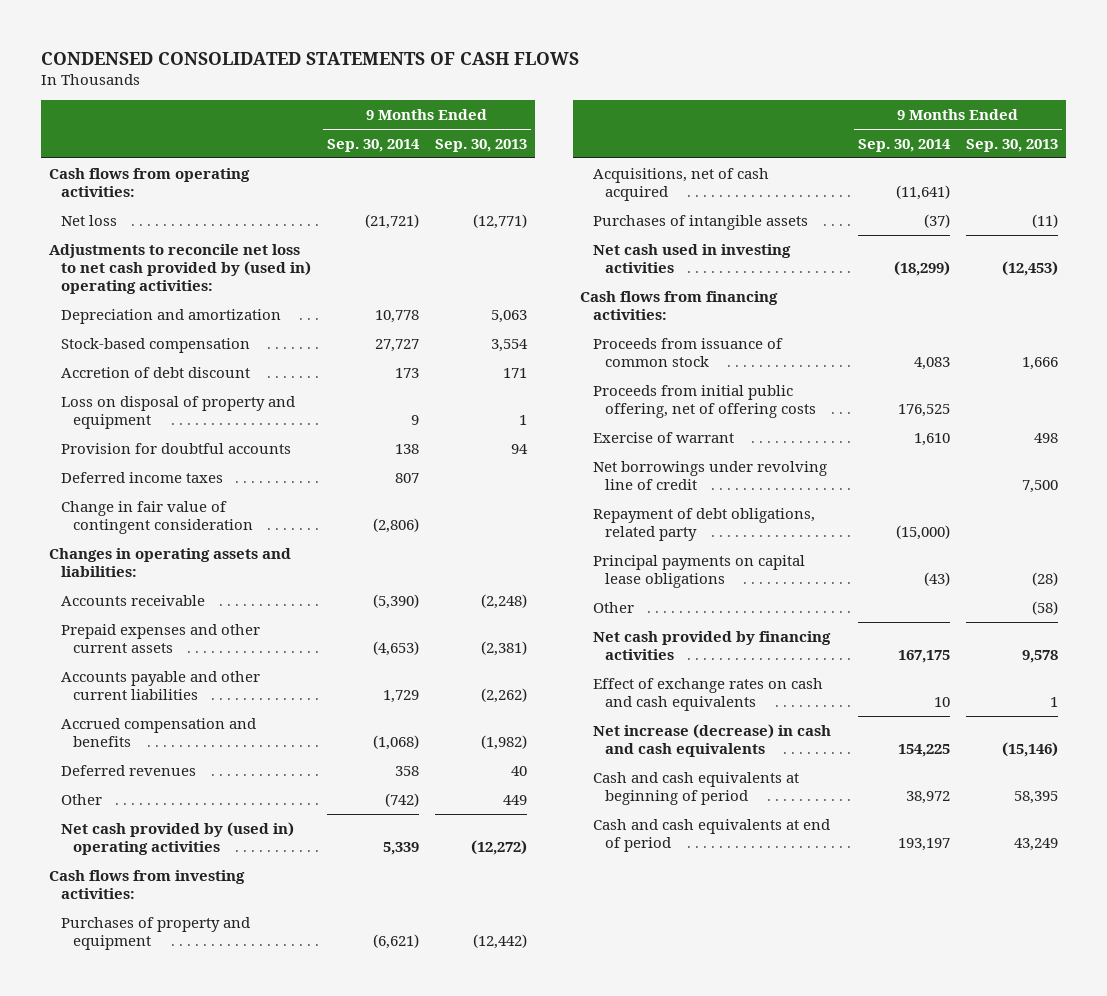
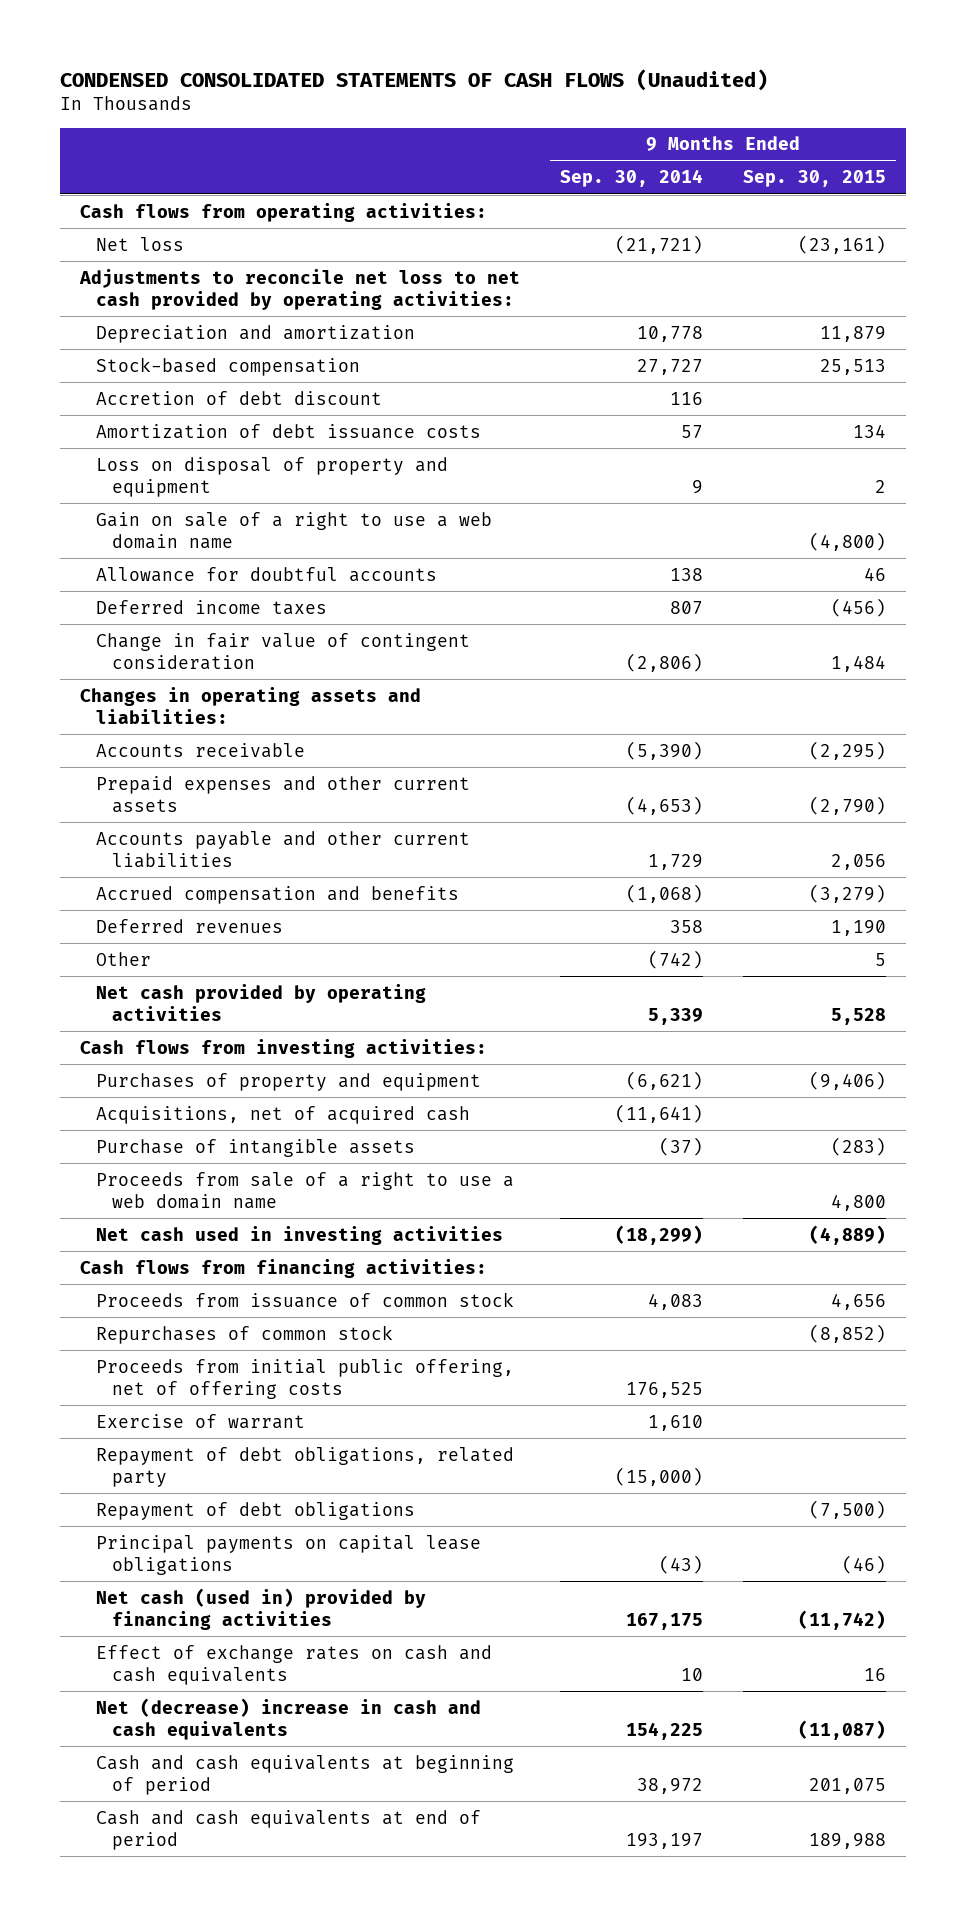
[41,51,580,65] CONDENSED CONSOLIDATED STATEMENTS OF CASH FLOWS -> [59,68,768,91] CONDENSED CONSOLIDATED STATEMENTS OF CASH FLOWS (Unaudited)
[434,139,527,153] Sep. 30, 2013 -> none
none -> [742,170,886,188] Sep. 30, 2015
[48,243,312,294] Adjustments to reconcile net loss to net cash provided by (used in) operating activities: -> [78,268,520,310] Adjustments to reconcile net loss to net cash provided by operating activities:
[394,367,419,378] 173 -> [669,391,703,405] 116
none -> [95,423,481,439] Amortization of debt issuance costs
none -> [95,511,492,549] Gain on sale of a right to use a web domain name
[61,442,292,454] Provision for doubtful accounts -> [95,566,437,582] Allowance for doubtful accounts
[61,821,295,855] Net cash provided by (used in) operating activities -> [95,983,426,1021] Net cash provided by operating activities
[592,167,769,201] Acquisitions, net of cash acquired -> [95,1105,470,1124] Acquisitions, net of acquired cash
[592,214,808,230] Purchases of intangible assets -> [95,1138,415,1157] Purchase of intangible assets
none -> [95,1171,514,1209] Proceeds from sale of a right to use a web domain name
none -> [95,1324,393,1344] Repurchases of common stock
[592,460,827,490] Net borrowings under revolving line of credit -> none
none -> [95,1501,415,1520] Repayment of debt obligations
[592,601,634,613] Other -> none
[592,630,831,660] Net cash provided by financing activities -> [95,1587,426,1630] Net cash (used in) provided by financing activities
[592,723,831,757] Net increase (decrease) in cash and cash equivalents -> [95,1697,481,1740] Net (decrease) increase in cash and cash equivalents

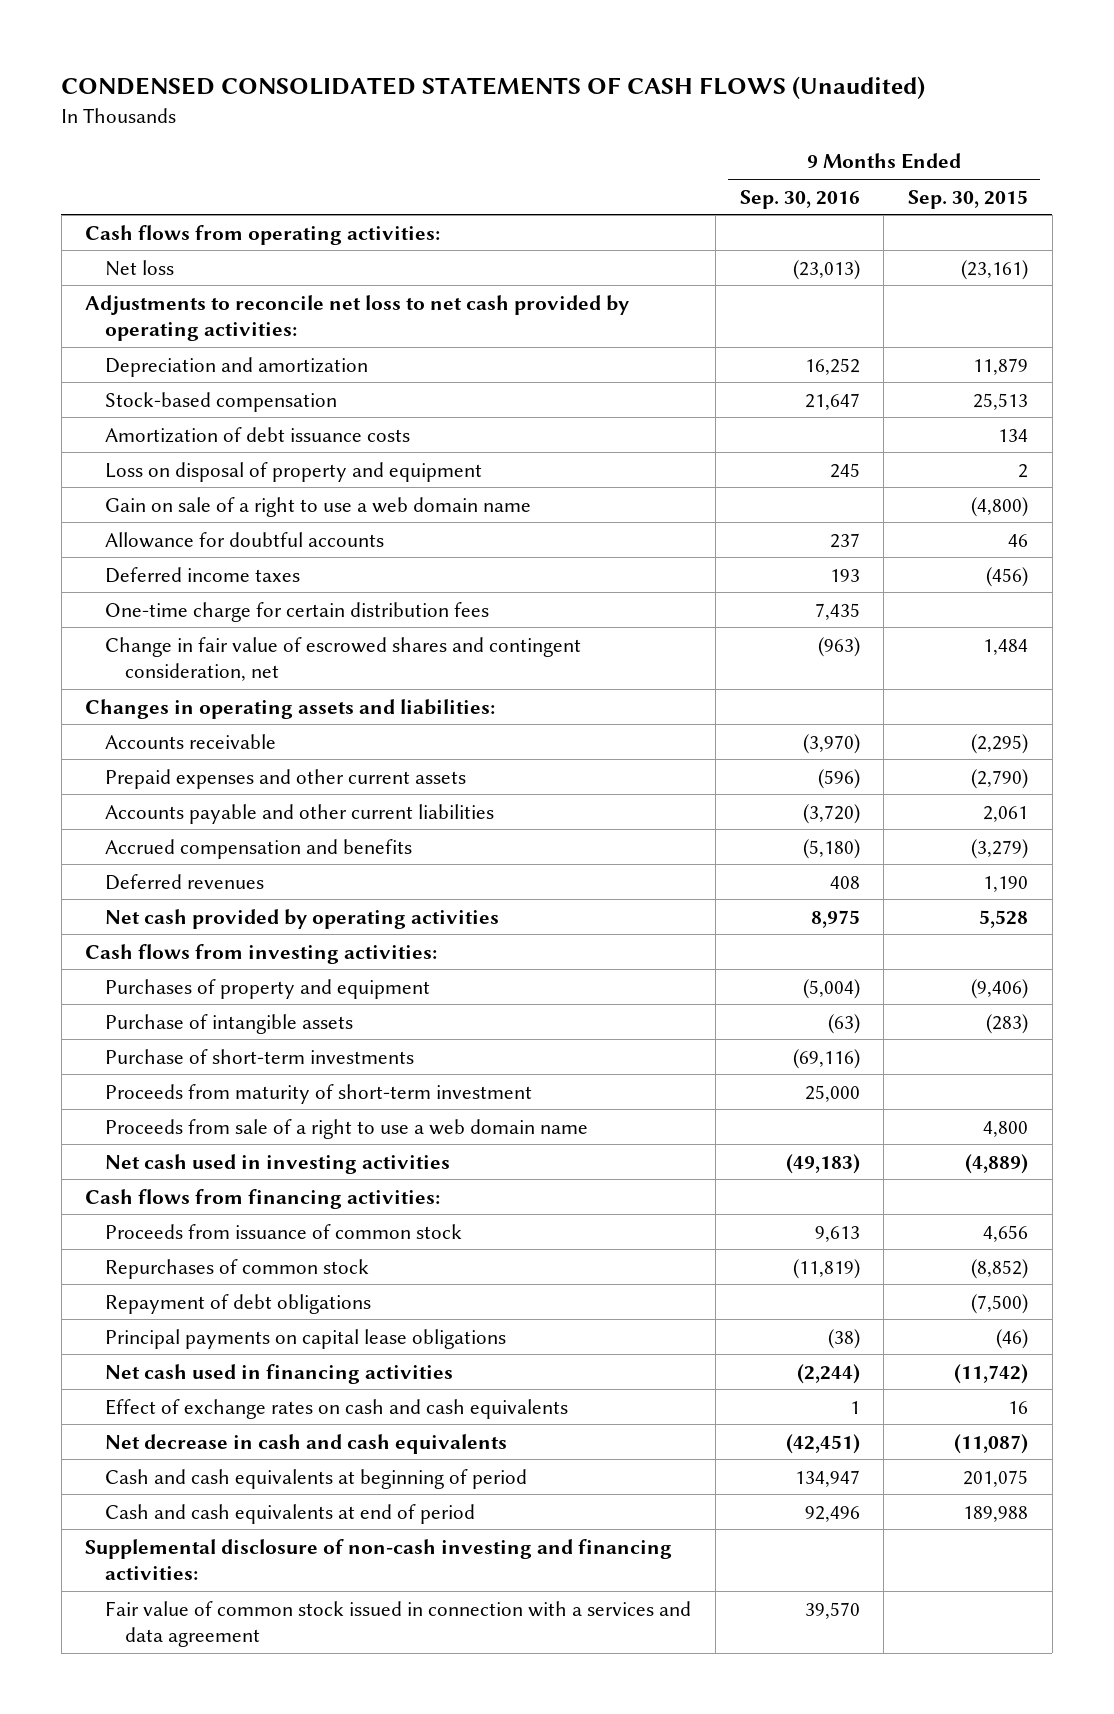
[559,169,703,188] Sep. 30, 2014 -> none
none -> [739,189,860,209] Sep. 30, 2016
[95,390,382,405] Accretion of debt discount -> none
none -> [105,601,490,622] One-time charge for certain distribution fees
[95,632,470,670] Change in fair value of contingent consideration -> [105,636,582,681] Change in fair value of escrowed shares and contingent consideration, net
[830,853,886,870] 2,056 -> [983,805,1029,822] 2,061
[95,951,151,966] Other -> none
[95,1105,470,1124] Acquisitions, net of acquired cash -> none
none -> [105,1048,415,1064] Purchase of short-term investments
none -> [105,1083,533,1104] Proceeds from maturity of short-term investment
[95,1358,514,1399] Proceeds from initial public offering, net of offering costs -> none
[95,1413,305,1429] Exercise of warrant -> none
[95,1446,514,1487] Repayment of debt obligations, related party -> none
[95,1587,426,1630] Net cash (used in) provided by financing activities -> [105,1363,454,1384] Net cash used in financing activities
[95,1697,481,1740] Net (decrease) increase in cash and cash equivalents -> [105,1433,508,1454] Net decrease in cash and cash equivalents
none -> [85,1538,673,1580] Supplemental disclosure of non-cash investing and financing activities:
none -> [105,1600,692,1647] Fair value of common stock issued in connection with a services and data agreement

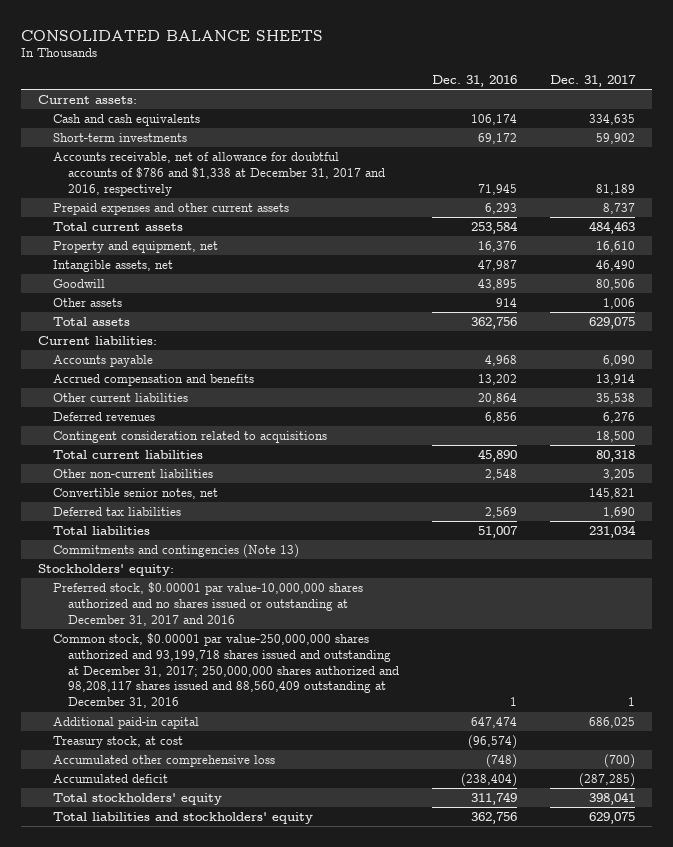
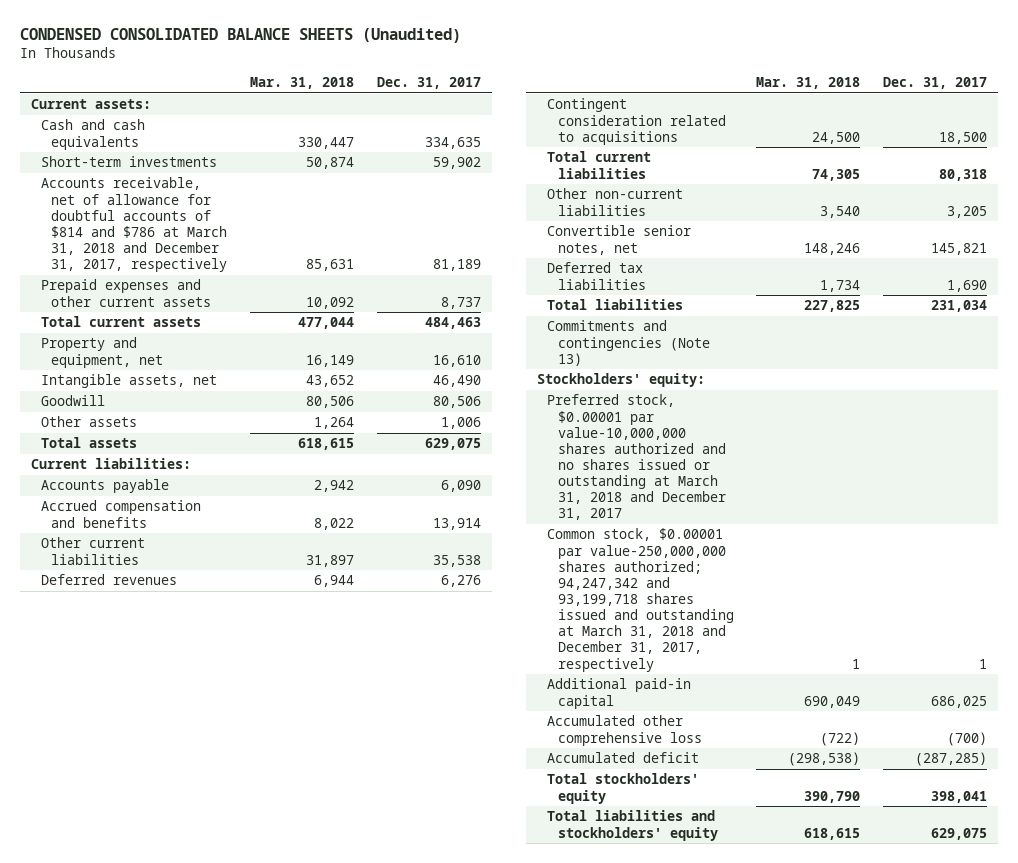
[21,29,324,41] CONSOLIDATED BALANCE SHEETS -> [19,28,461,44] CONDENSED CONSOLIDATED BALANCE SHEETS (Unaudited)
[432,74,518,87] Dec. 31, 2016 -> none
none -> [250,77,355,90] Mar. 31, 2018
[52,151,386,196] Accounts receivable, net of allowance for doubtful accounts of $786 and $1,338 at December 31, 2017 and 2016, respectively -> [41,177,228,273] Accounts receivable, net of allowance for doubtful accounts of $814 and $786 at March 31, 2018 and December 31, 2017, respectively
[52,581,363,626] Preferred stock, $0.00001 par value-10,000,000 shares authorized and no shares issued or outstanding at December 31, 2017 and 2016 -> [547,394,726,521] Preferred stock, $0.00001 par value-10,000,000 shares authorized and no shares issued or outstanding at March 31, 2018 and December 31, 2017
[52,632,400,709] Common stock, $0.00001 par value-250,000,000 shares authorized and 93,199,718 shares issued and outstanding at December 31, 2017; 250,000,000 shares authorized and 98,208,117 shares issued and 88,560,409 outstanding at December 31, 2016 -> [547,528,734,672] Common stock, $0.00001 par value-250,000,000 shares authorized; 94,247,342 and 93,199,718 shares issued and outstanding at March 31, 2018 and December 31, 2017, respectively
[52,735,183,748] Treasury stock, at cost -> none

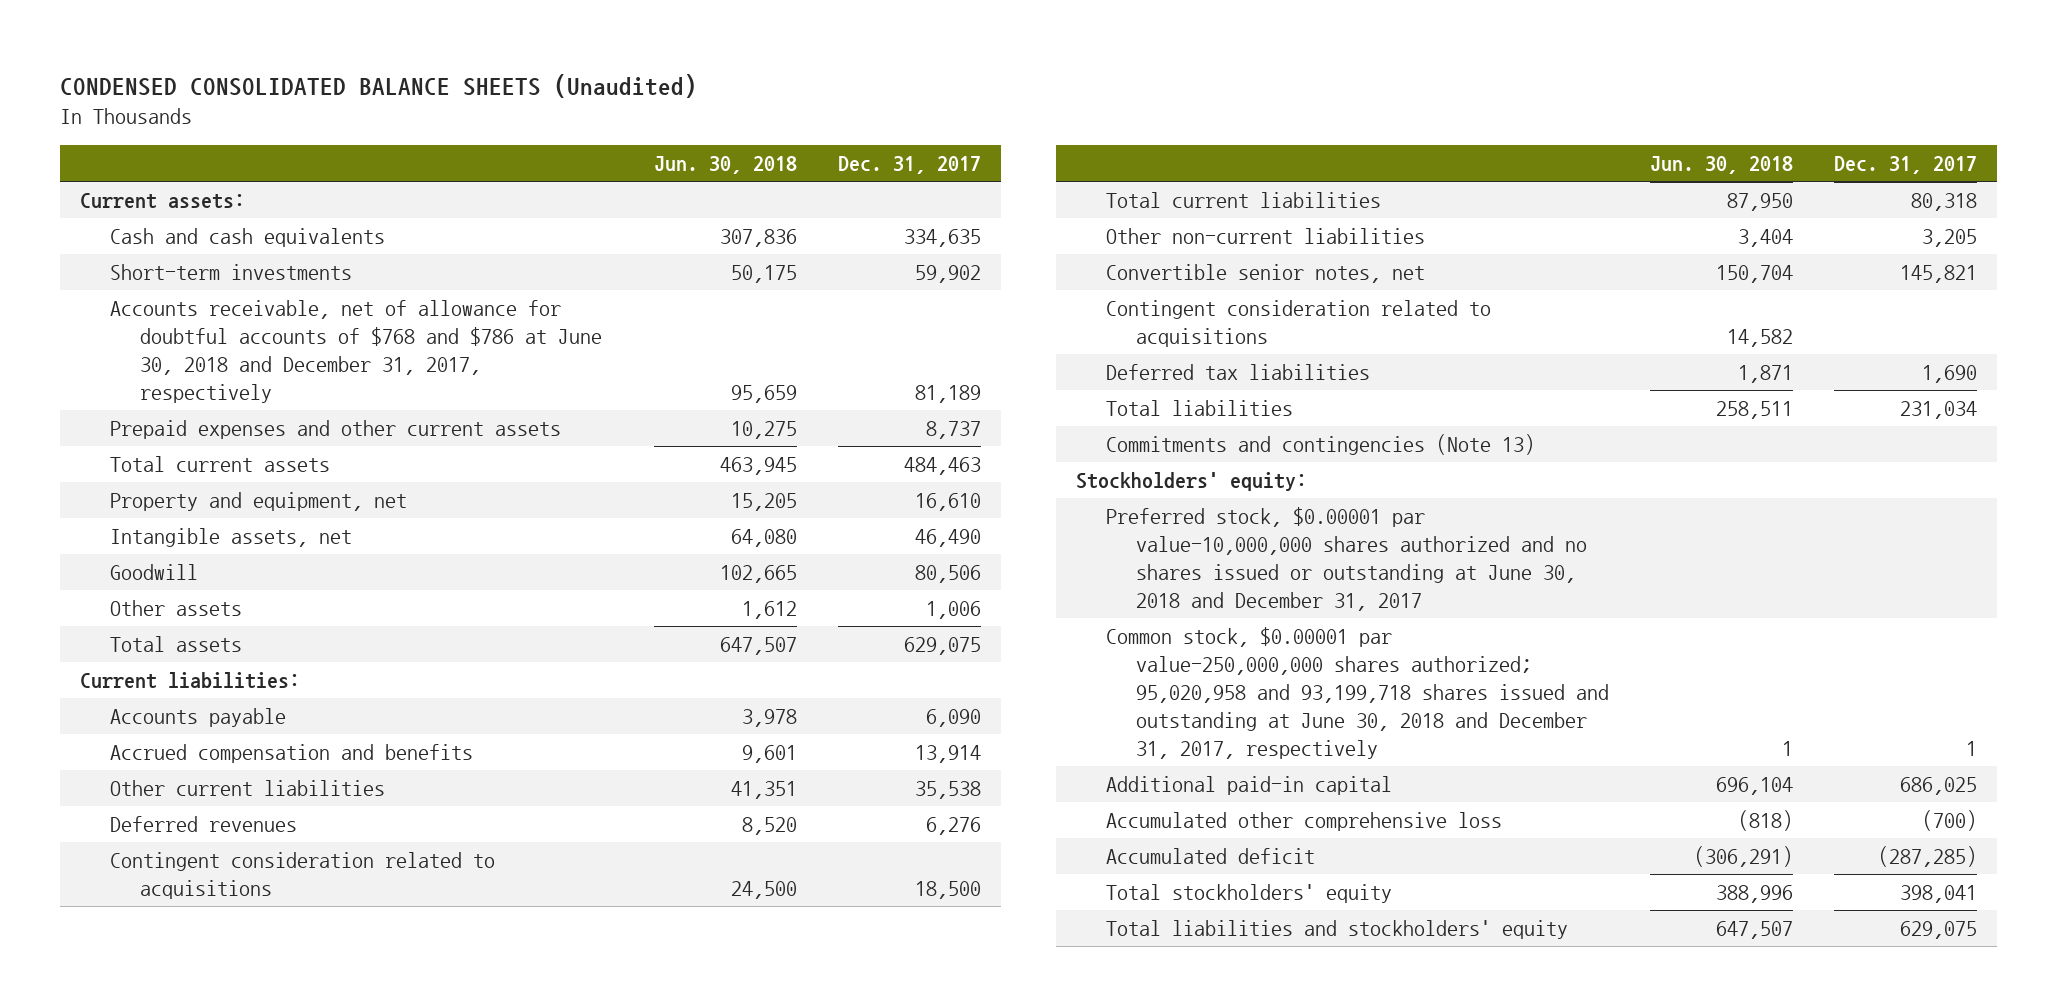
[250,77,355,90] Mar. 31, 2018 -> none
none -> [654,155,798,174] Jun. 30, 2018
[41,177,228,273] Accounts receivable, net of allowance for doubtful accounts of $814 and $786 at March 31, 2018 and December 31, 2017, respectively -> [110,300,603,404] Accounts receivable, net of allowance for doubtful accounts of $768 and $786 at June 30, 2018 and December 31, 2017, respectively
none -> [1106,300,1492,348] Contingent consideration related to acquisitions
[547,394,726,521] Preferred stock, $0.00001 par value-10,000,000 shares authorized and no shares issued or outstanding at March 31, 2018 and December 31, 2017 -> [1106,507,1588,612] Preferred stock, $0.00001 par value-10,000,000 shares authorized and no shares issued or outstanding at June 30, 2018 and December 31, 2017
[547,528,734,672] Common stock, $0.00001 par value-250,000,000 shares authorized; 94,247,342 and 93,199,718 shares issued and outstanding at March 31, 2018 and December 31, 2017, respectively -> [1106,627,1610,760] Common stock, $0.00001 par value-250,000,000 shares authorized; 95,020,958 and 93,199,718 shares issued and outstanding at June 30, 2018 and December 31, 2017, respectively

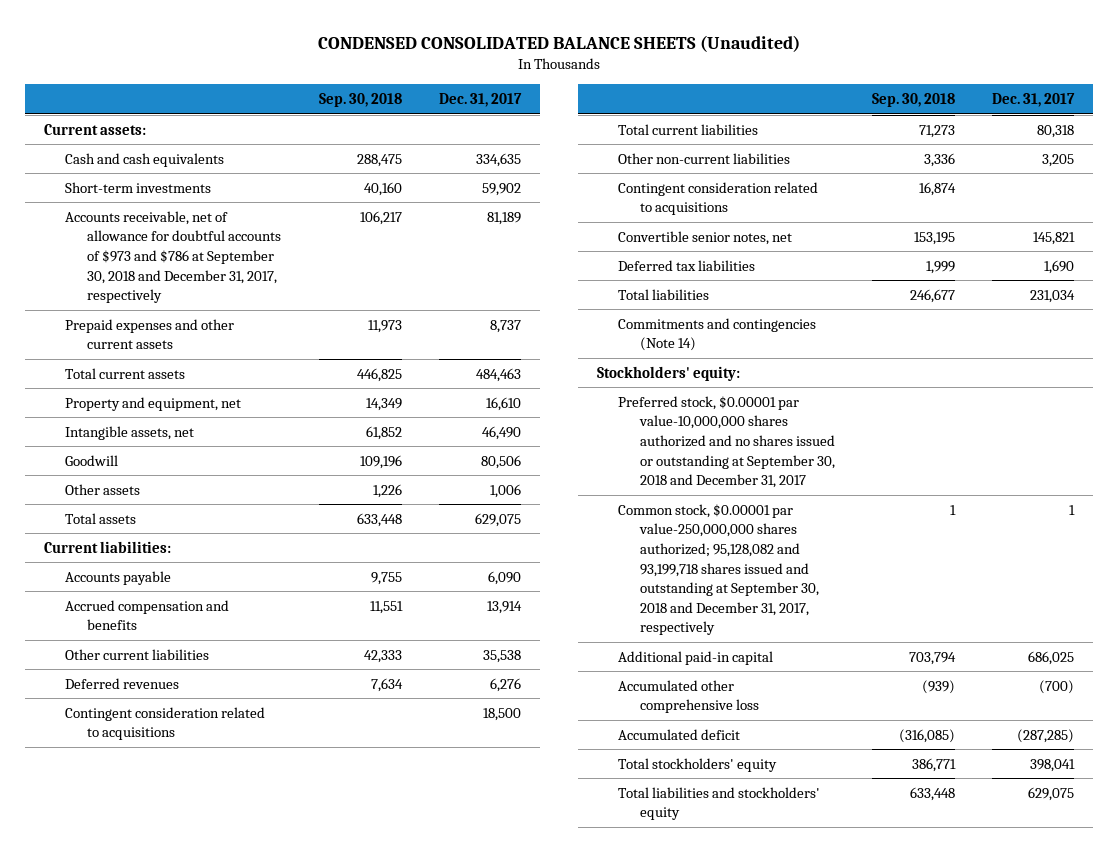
[654,155,798,174] Jun. 30, 2018 -> none
none -> [319,93,403,108] Sep. 30, 2018
[110,300,603,404] Accounts receivable, net of allowance for doubtful accounts of $768 and $786 at June 30, 2018 and December 31, 2017, respectively -> [65,210,281,304] Accounts receivable, net of allowance for doubtful accounts of $973 and $786 at September 30, 2018 and December 31, 2017, respectively
[1106,264,1426,284] Convertible senior notes, net -> [618,230,793,245] Convertible senior notes, net
[1106,434,1536,456] Commitments and contingencies (Note 13) -> [618,317,817,352] Commitments and contingencies (Note 14)
[1106,507,1588,612] Preferred stock, $0.00001 par value-10,000,000 shares authorized and no shares issued or outstanding at June 30, 2018 and December 31, 2017 -> [618,395,835,489] Preferred stock, $0.00001 par value-10,000,000 shares authorized and no shares issued or outstanding at September 30, 2018 and December 31, 2017
[1106,627,1610,760] Common stock, $0.00001 par value-250,000,000 shares authorized; 95,020,958 and 93,199,718 shares issued and outstanding at June 30, 2018 and December 31, 2017, respectively -> [618,503,819,636] Common stock, $0.00001 par value-250,000,000 shares authorized; 95,128,082 and 93,199,718 shares issued and outstanding at September 30, 2018 and December 31, 2017, respectively

